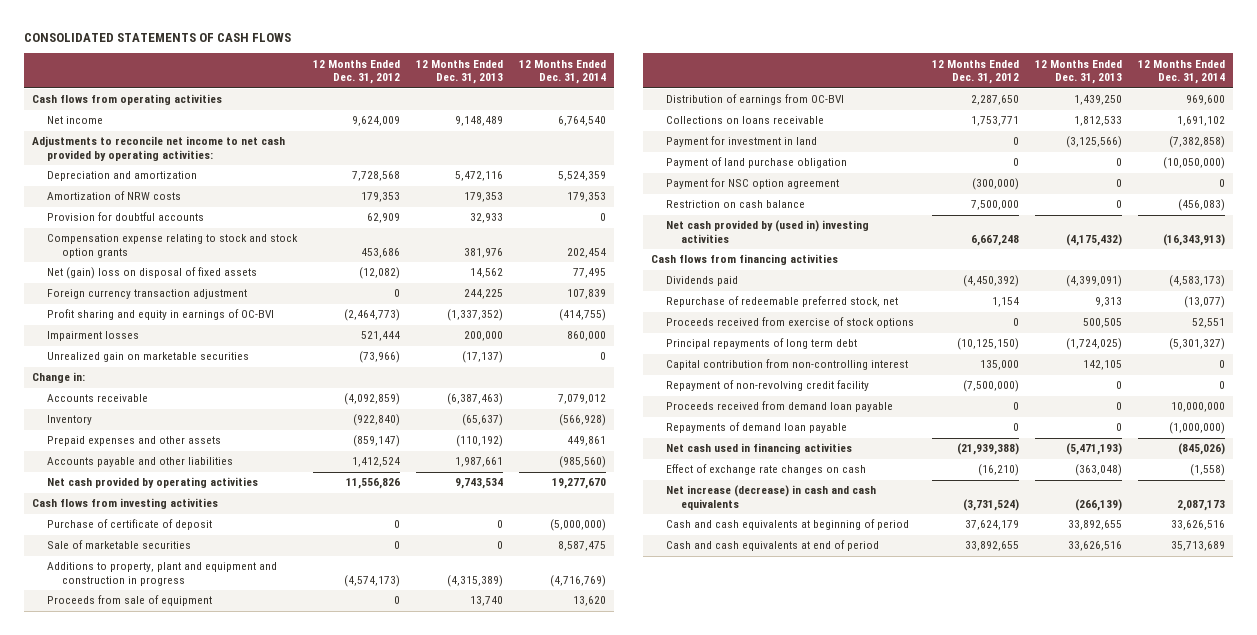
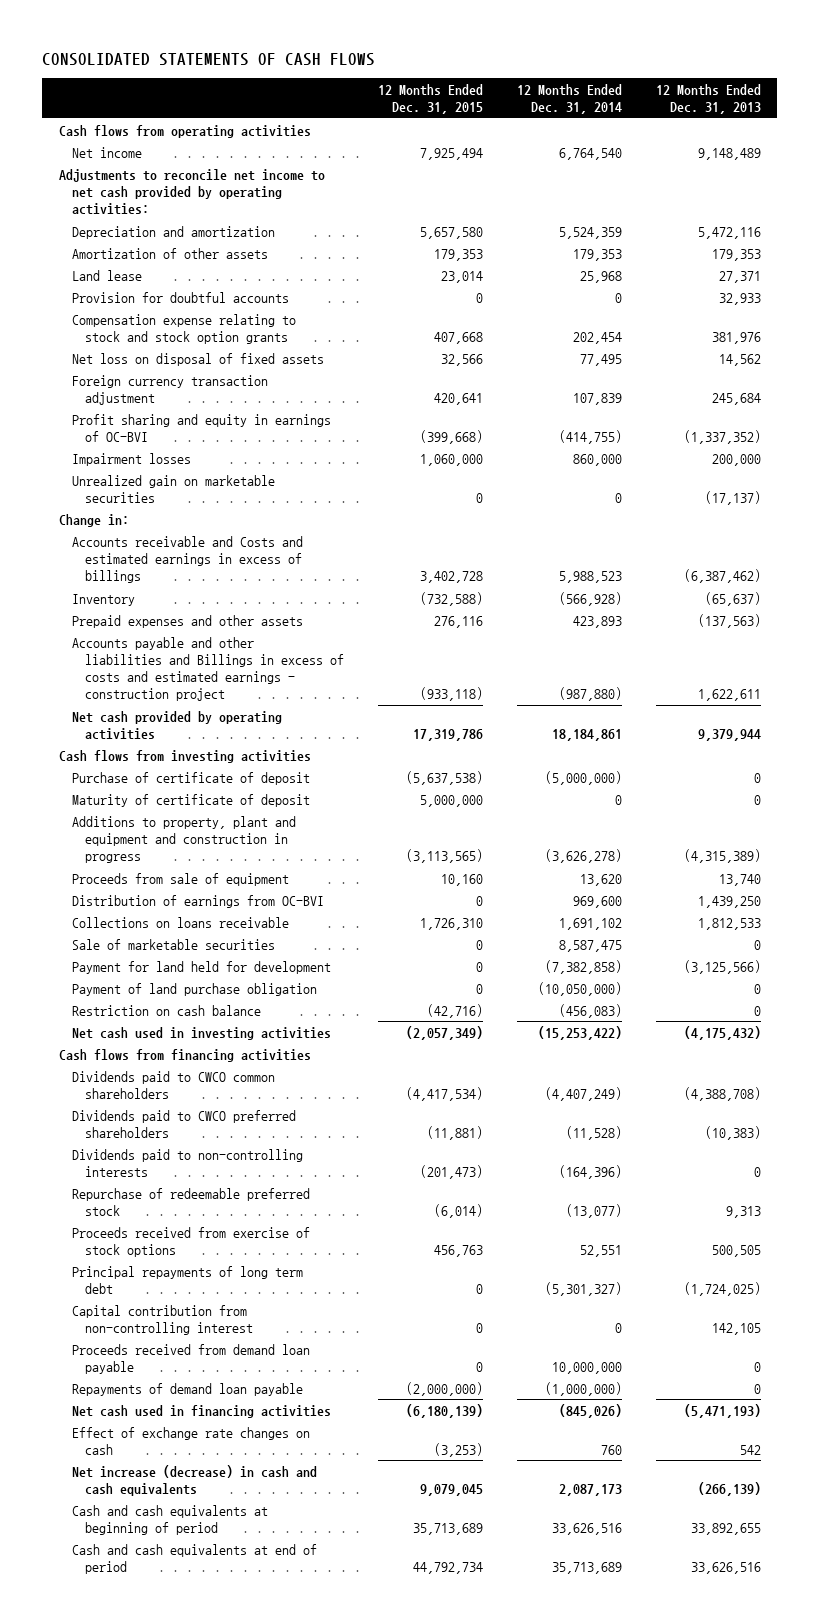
[313,59,401,85] 12 Months Ended Dec. 31, 2012 -> none
none -> [378,83,484,115] 12 Months Ended Dec. 31, 2015
[47,191,182,201] Amortization of NRW costs -> [72,247,269,259] Amortization of other assets
none -> [72,269,143,281] Land lease
[47,267,258,280] Net (gain) loss on disposal of fixed assets -> [72,352,325,366] Net loss on disposal of fixed assets
[464,289,504,300] 244,225 -> [711,392,761,405] 245,684
[47,394,149,403] Accounts receivable -> none
none -> [72,535,304,584] Accounts receivable and Costs and estimated earnings in excess of billings
[456,435,504,448] (110,192) -> [697,613,761,628] (137,563)
[567,436,607,447] 449,861 -> [572,615,622,628] 423,893
[47,457,234,468] Accounts payable and other liabilities -> [72,636,345,702] Accounts payable and other liabilities and Billings in excess of costs and estimated earnings - construction project
[455,457,504,468] 1,987,661 -> [697,689,761,702] 1,622,611
[559,456,607,469] (985,560) -> [558,687,622,702] (987,880)
[455,478,504,490] 9,743,534 -> [697,728,761,741] 9,379,944
[552,478,607,490] 19,277,670 -> [551,728,622,741] 18,184,861
none -> [72,793,311,807] Maturity of certificate of deposit
[550,574,607,587] (4,716,769) -> [544,849,622,864] (3,626,278)
[47,540,192,550] Sale of marketable securities -> [72,938,276,950] Sale of marketable securities
[665,136,817,148] Payment for investment in land -> [72,960,332,974] Payment for land held for development
[665,178,839,190] Payment for NSC option agreement -> none
[665,220,869,243] Net cash provided by (used in) investing activities -> [72,1026,332,1040] Net cash used in investing activities
[1162,233,1225,246] (16,343,913) -> [537,1025,622,1040] (15,253,422)
[665,276,738,287] Dividends paid -> none
none -> [72,1070,276,1099] Dividends paid to CWCO common shareholders
none -> [72,1109,297,1138] Dividends paid to CWCO preferred shareholders
none -> [72,1148,304,1177] Dividends paid to non-controlling interests
[665,296,898,308] Repurchase of redeemable preferred stock, net -> [72,1187,311,1216] Repurchase of redeemable preferred stock
[665,380,869,392] Repayment of non-revolving credit facility -> none
[1074,464,1122,477] (363,048) -> [739,1444,761,1455] 542
[1189,464,1225,477] (1,558) -> [600,1444,622,1455] 760

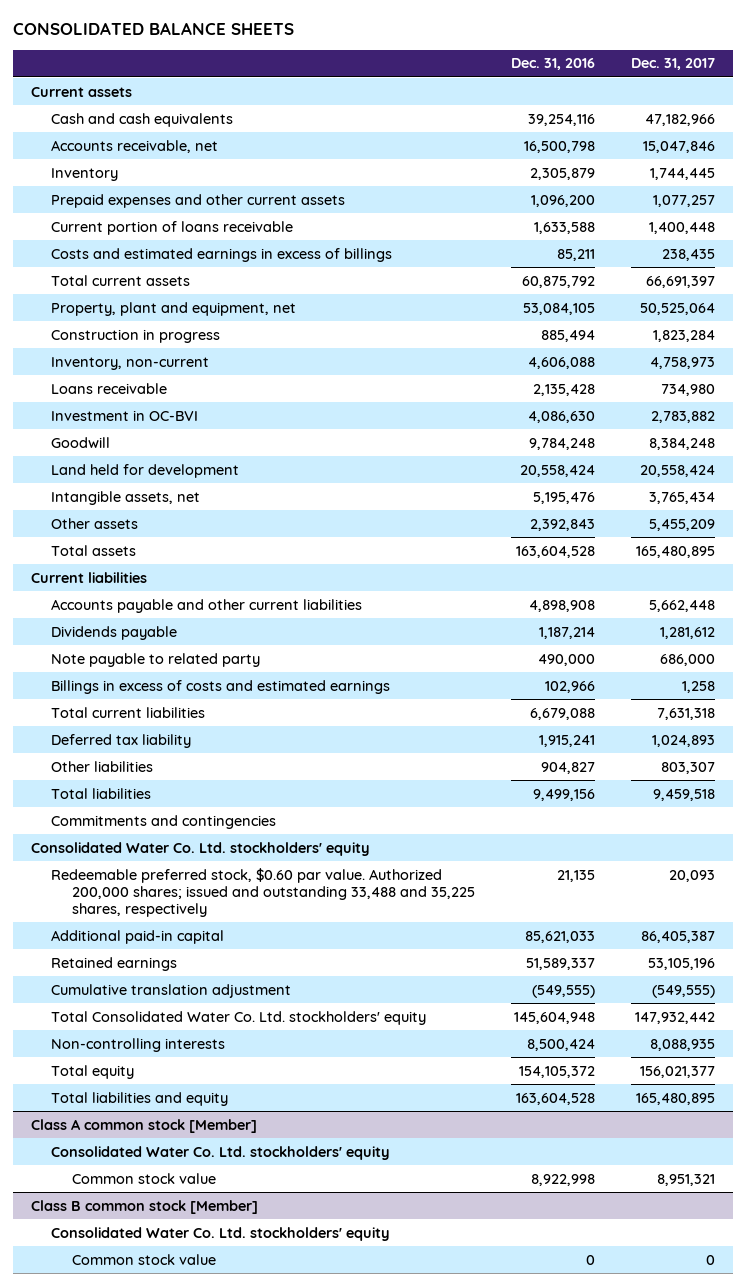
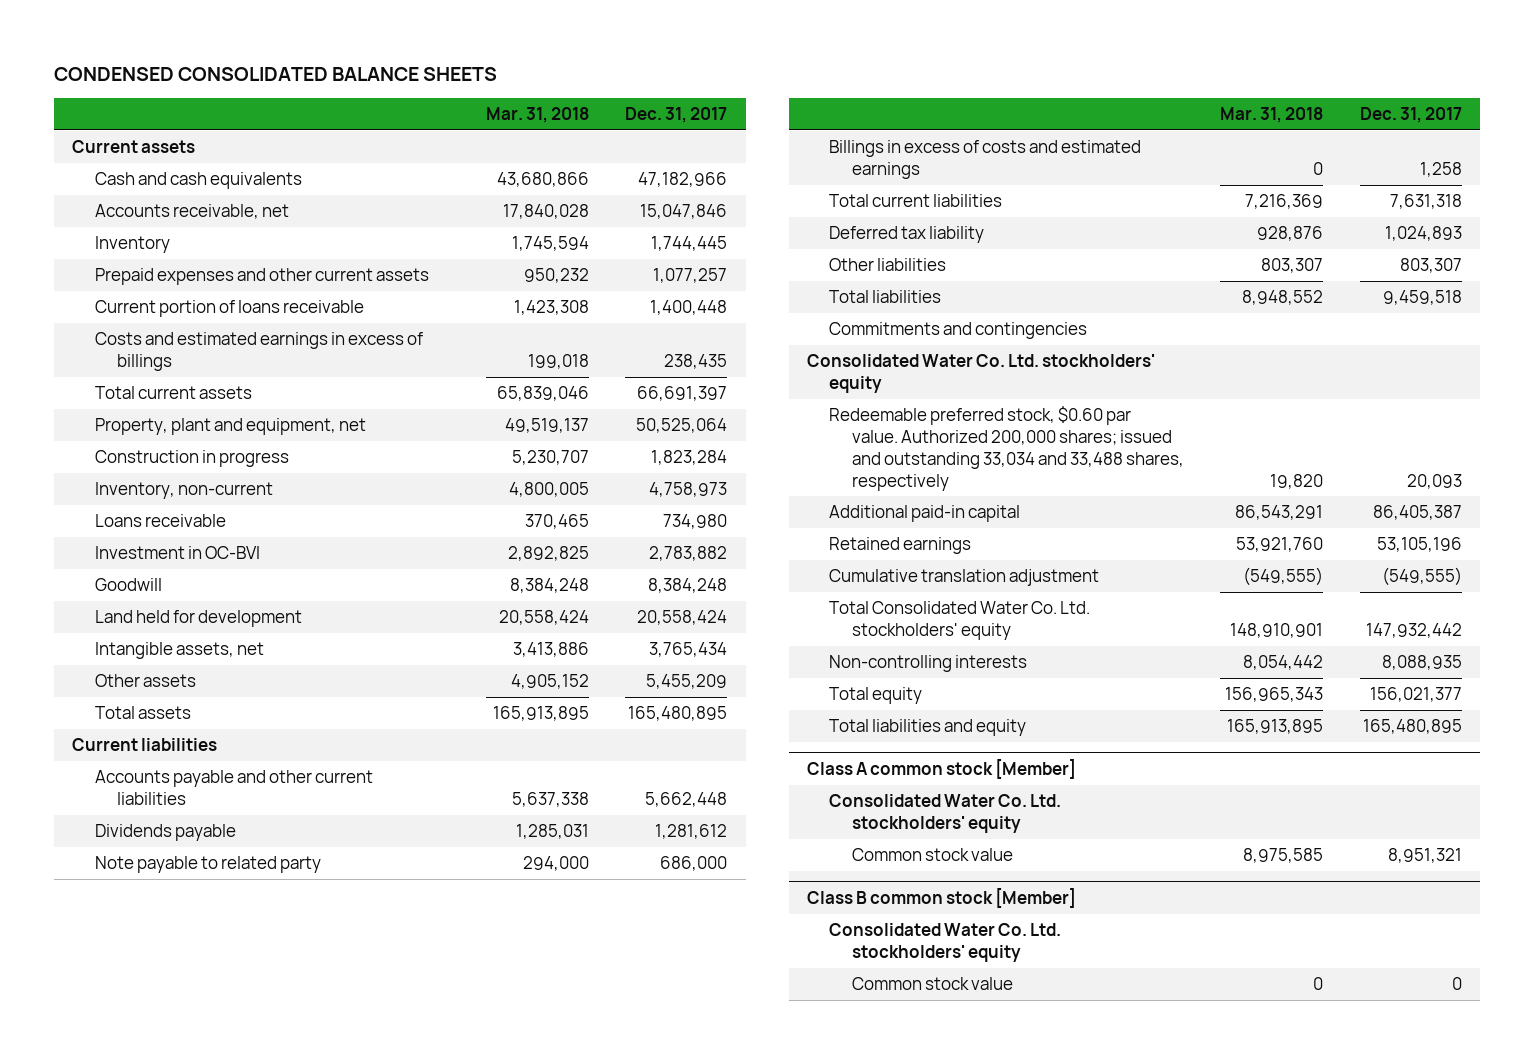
[12,22,294,36] CONSOLIDATED BALANCE SHEETS -> [54,66,498,81] CONDENSED CONSOLIDATED BALANCE SHEETS
[510,58,595,71] Dec. 31, 2016 -> none
none -> [485,107,589,124] Mar. 31, 2018
[51,867,475,917] Redeemable preferred stock, $0.60 par value. Authorized 200,000 shares; issued and outstanding 33,488 and 35,225 shares, respectively -> [829,406,1184,491] Redeemable preferred stock, $0.60 par value. Authorized 200,000 shares; issued and outstanding 33,034 and 33,488 shares, respectively

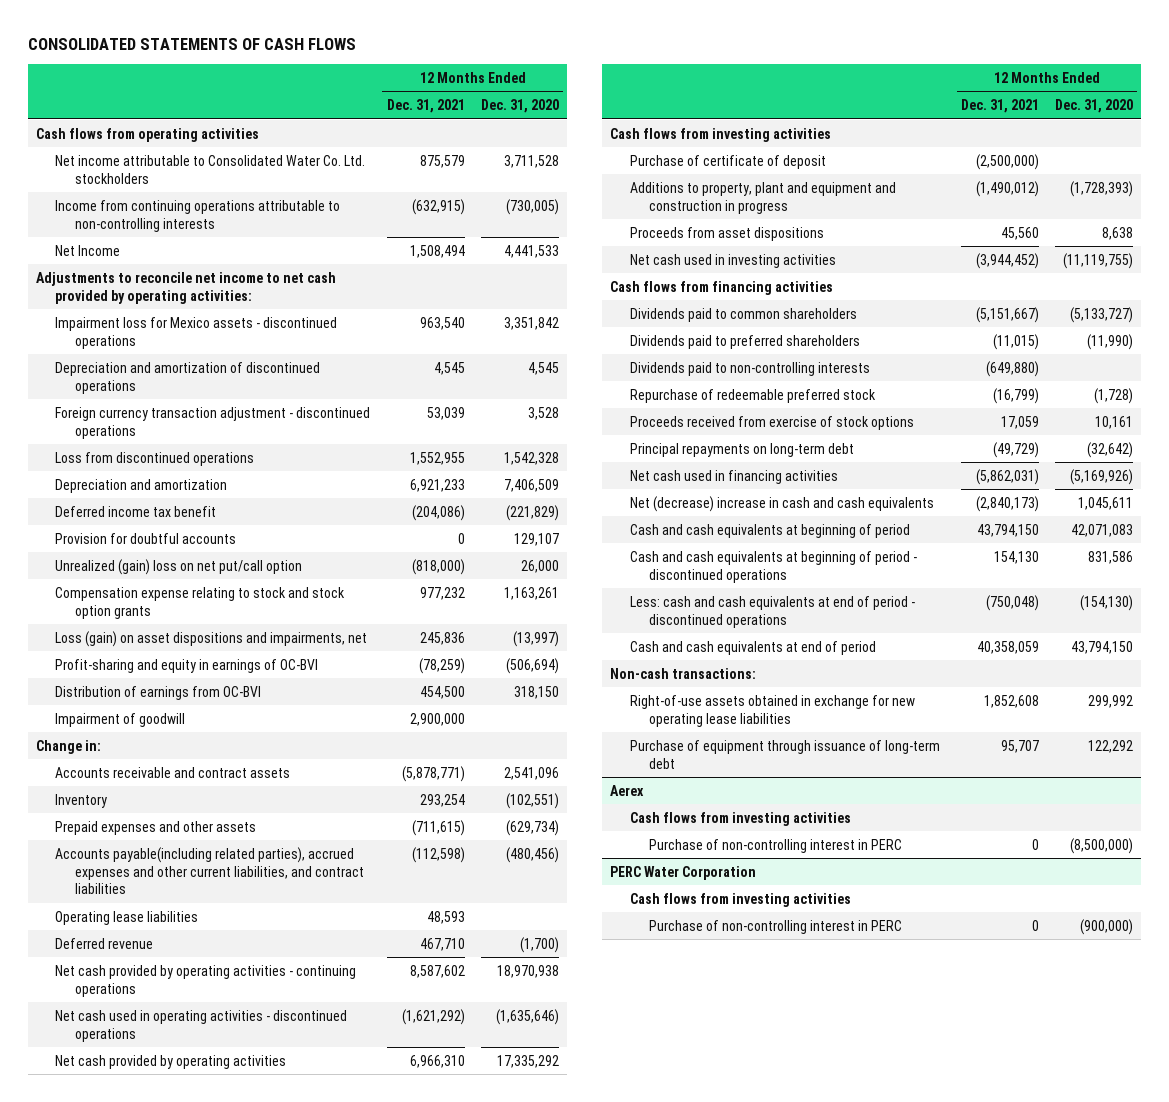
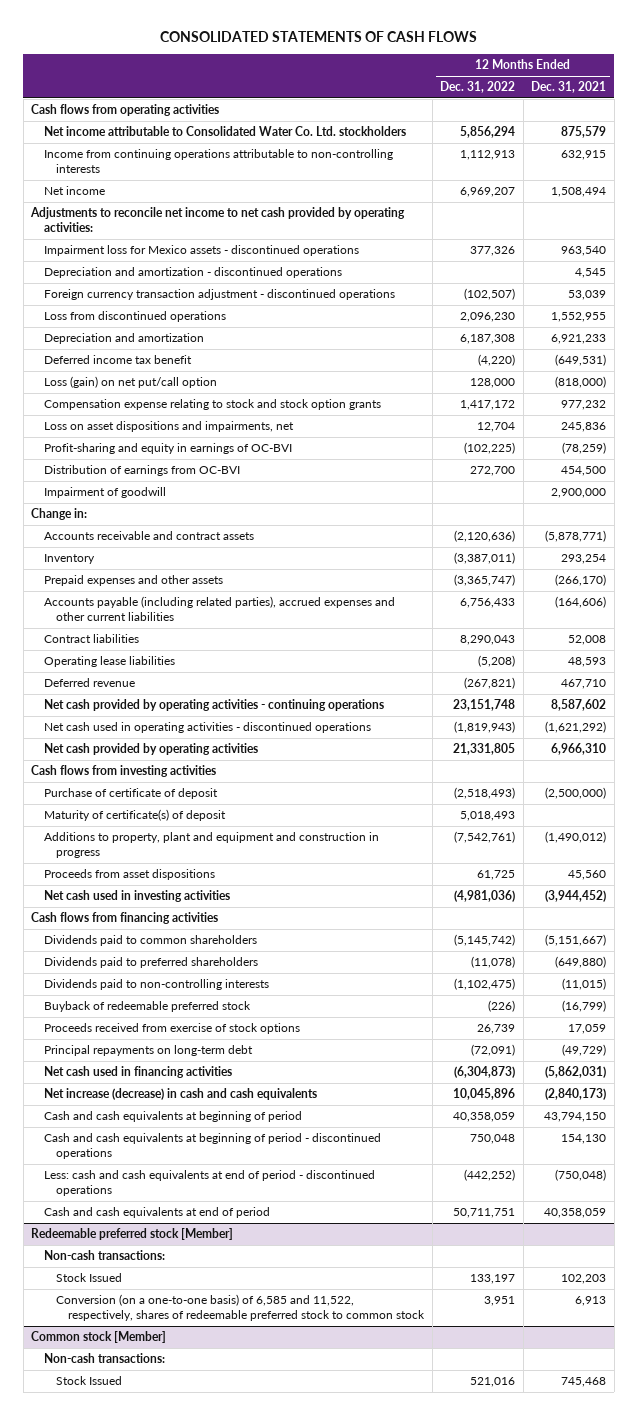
[480,99,559,114] Dec. 31, 2020 -> none
none -> [440,81,516,94] Dec. 31, 2022
[411,198,465,215] (632,915) -> [561,150,607,161] 632,915
[55,244,121,256] Net Income -> [43,186,105,196] Net income
[55,361,321,394] Depreciation and amortization of discontinued operations -> [43,267,342,279] Depreciation and amortization - discontinued operations
[55,532,237,544] Provision for doubtful accounts -> none
[411,504,465,521] (204,086) -> [555,354,607,367] (649,531)
[55,558,303,575] Unrealized (gain) loss on net put/call option -> [43,376,217,389] Loss (gain) on net put/call option
[55,630,368,647] Loss (gain) on asset dispositions and impairments, net -> [43,421,294,433] Loss on asset dispositions and impairments, net
[411,819,465,836] (711,615) -> [555,574,607,587] (266,170)
[55,846,364,895] Accounts payable(including related parties), accrued expenses and other current liabilities, and contract liabilities -> [43,596,395,622] Accounts payable (including related parties), accrued expenses and other current liabilities
[411,846,465,863] (112,598) -> [555,596,607,609] (164,606)
none -> [43,634,139,644] Contract liabilities
none -> [43,809,226,822] Maturity of certificate(s) of deposit
[992,333,1039,350] (11,015) -> [555,956,607,969] (649,880)
[985,360,1039,377] (649,880) -> [562,978,607,991] (11,015)
[629,388,876,403] Repurchase of redeemable preferred stock -> [43,1001,251,1013] Buyback of redeemable preferred stock
[629,495,934,512] Net (decrease) increase in cash and cash equivalents -> [43,1088,317,1101] Net increase (decrease) in cash and cash equivalents
none -> [31,1228,234,1241] Redeemable preferred stock [Member]
[629,694,915,727] Right-of-use assets obtained in exchange for new operating lease liabilities -> none
[629,739,940,769] Purchase of equipment through issuance of long-term debt -> none
[610,784,645,796] Aerex -> none
[629,811,851,826] Cash flows from investing activities -> none
[649,838,903,853] Purchase of non-controlling interest in PERC -> none
[610,865,757,880] PERC Water Corporation -> none
[629,892,851,907] Cash flows from investing activities -> none
[649,919,903,934] Purchase of non-controlling interest in PERC -> none
none -> [55,1273,122,1283] Stock Issued
none -> [55,1294,426,1322] Conversion (on a one-to-one basis) of 6,585 and 11,522, respectively, shares of redeemable preferred stock to common stock
none -> [31,1331,167,1344] Common stock [Member]
none -> [43,1353,165,1364] Non-cash transactions:
none -> [55,1376,122,1386] Stock Issued

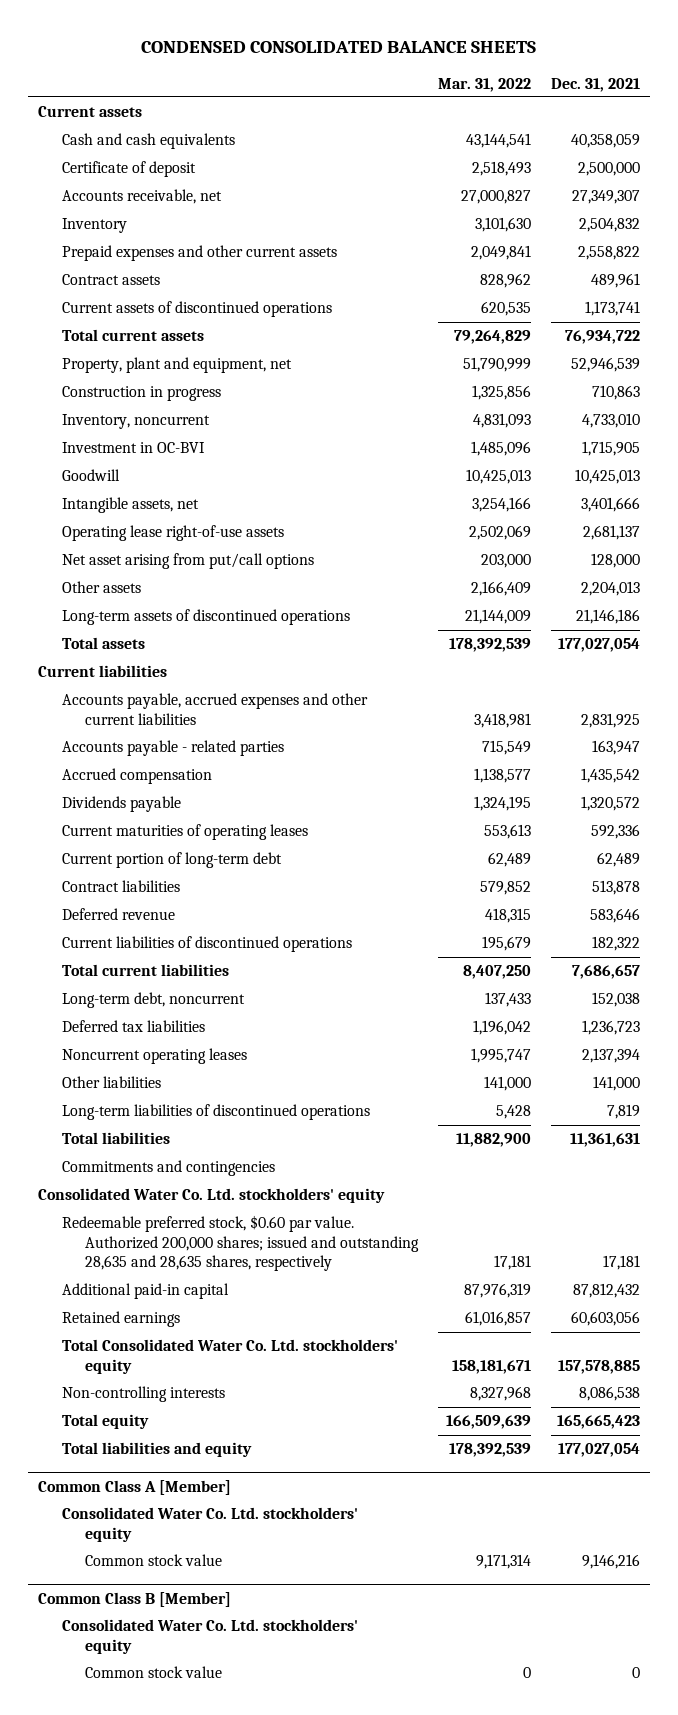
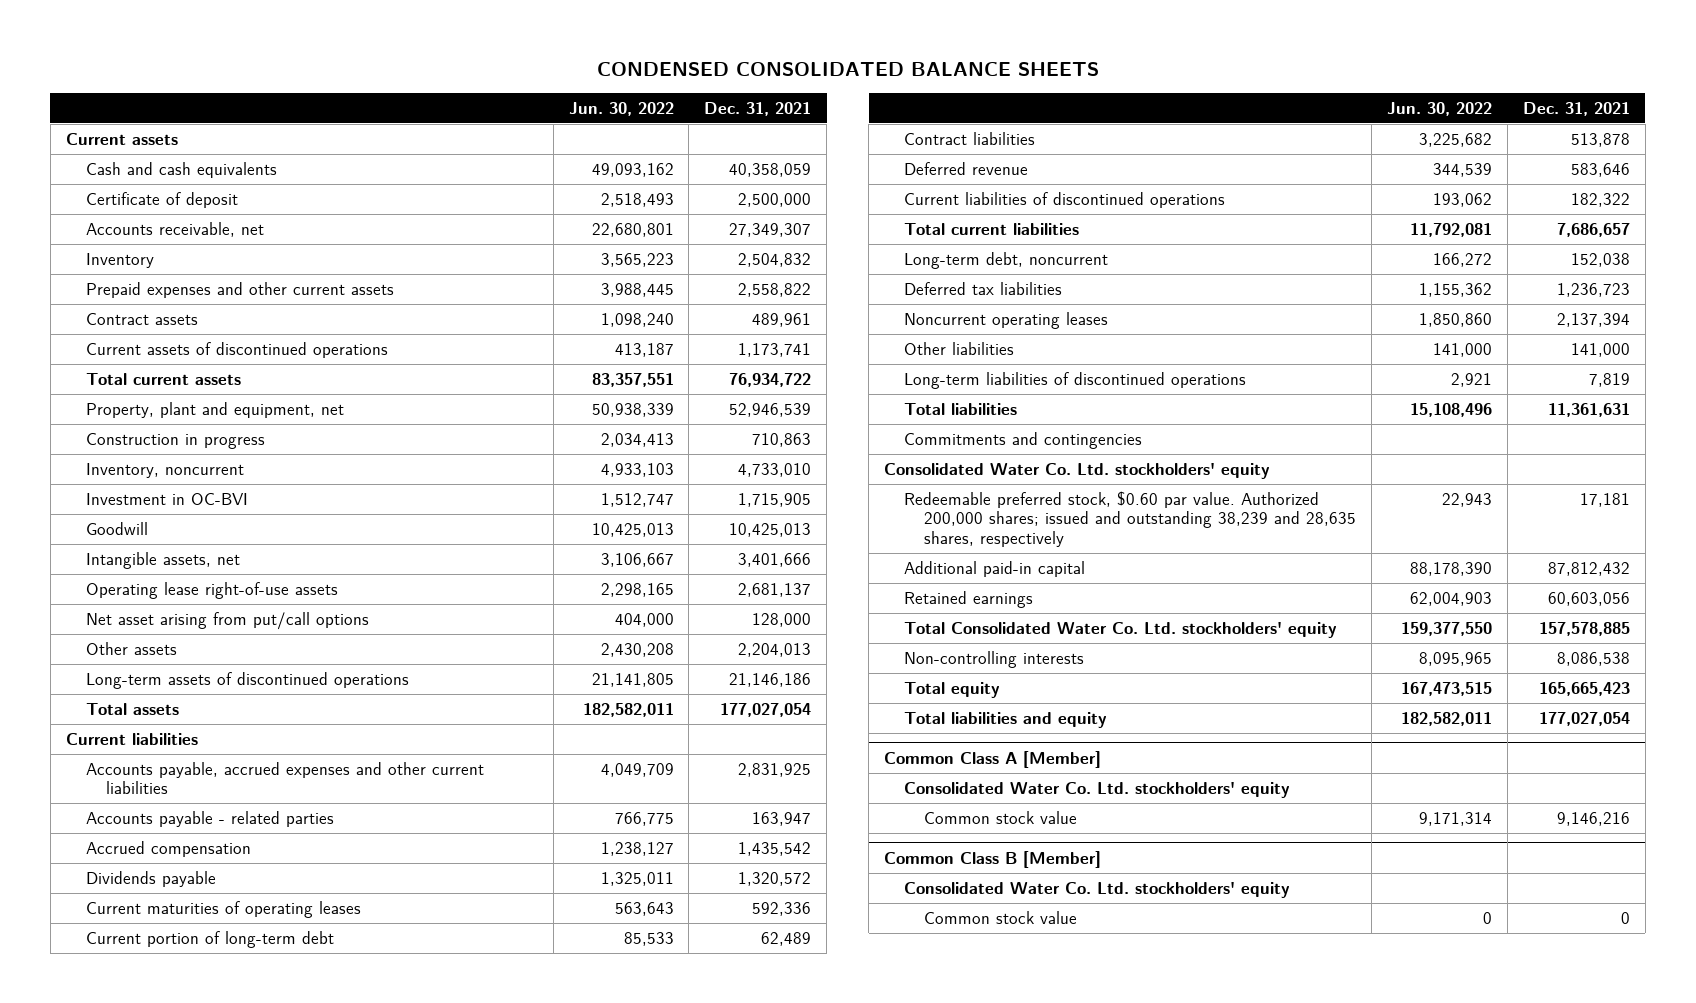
[438,77,532,92] Mar. 31, 2022 -> none
none -> [568,102,674,117] Jun. 30, 2022
[61,1215,420,1272] Redeemable preferred stock, $0.60 par value. Authorized 200,000 shares; issued and outstanding 28,635 and 28,635 shares, respectively -> [904,490,1357,547] Redeemable preferred stock, $0.60 par value. Authorized 200,000 shares; issued and outstanding 38,239 and 28,635 shares, respectively

